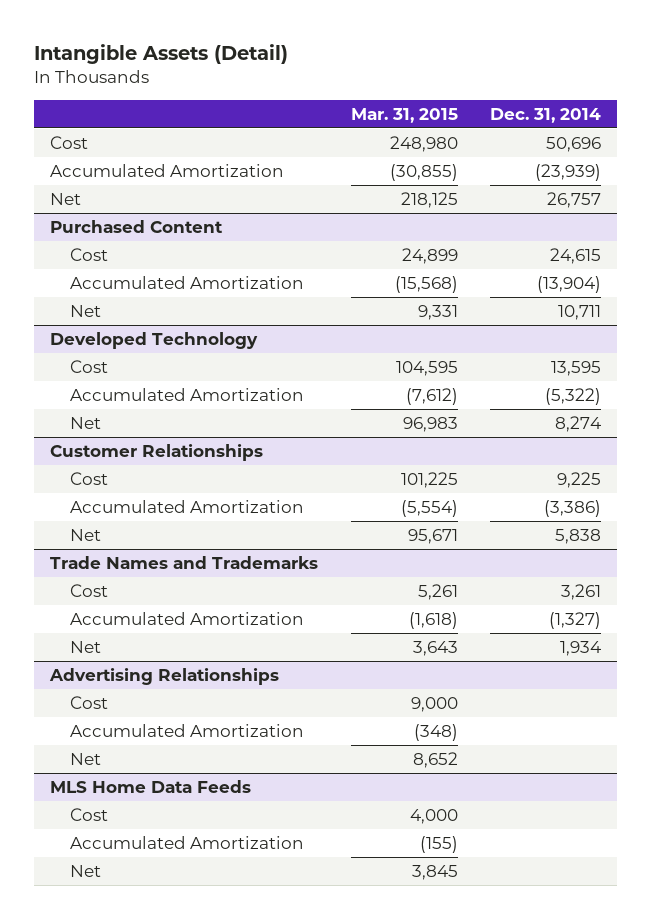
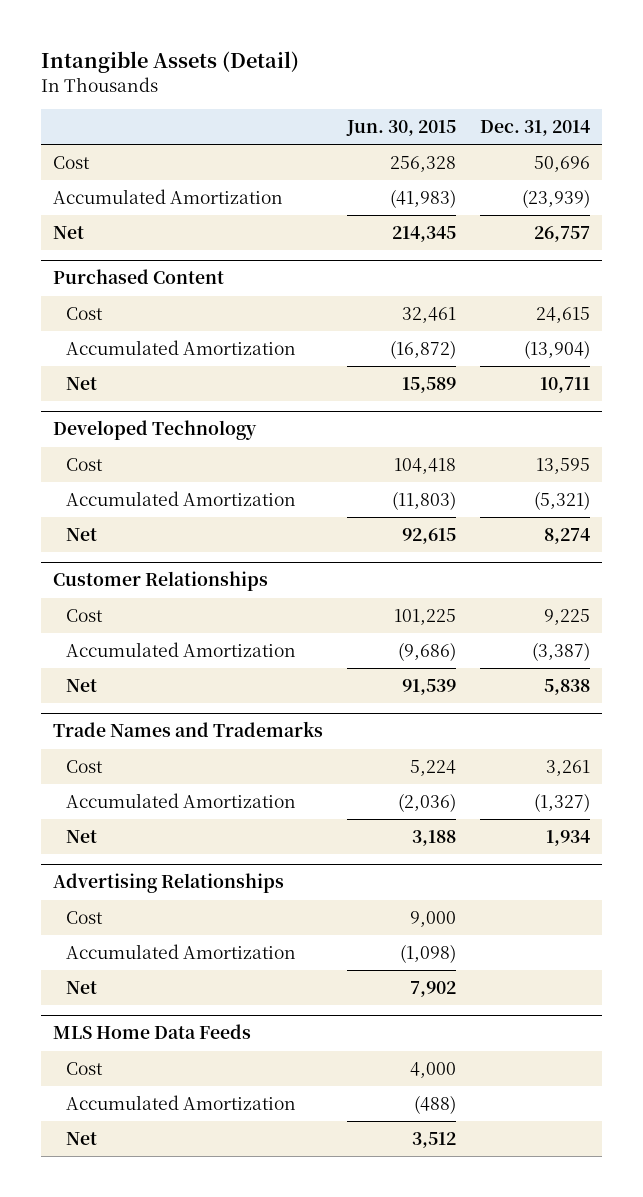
[350,108,458,124] Mar. 31, 2015 -> none
none -> [345,120,456,137] Jun. 30, 2015
[545,387,602,405] (5,322) -> [533,490,590,510] (5,321)
[544,499,602,517] (3,386) -> [531,641,590,661] (3,387)

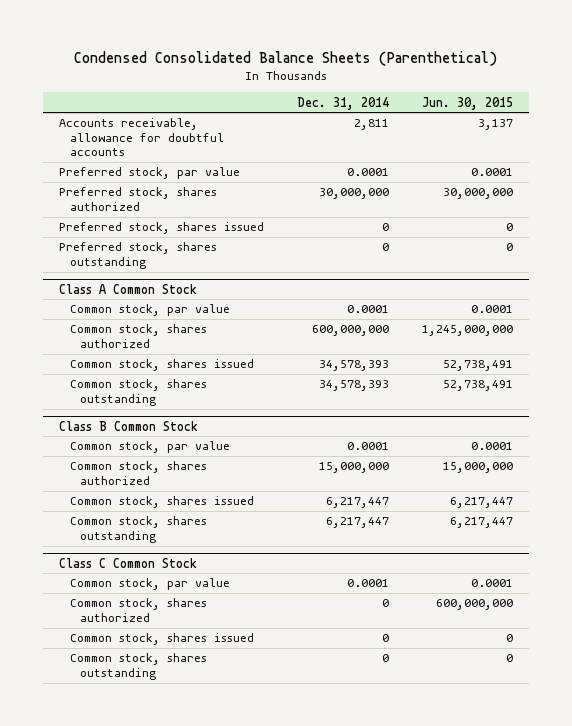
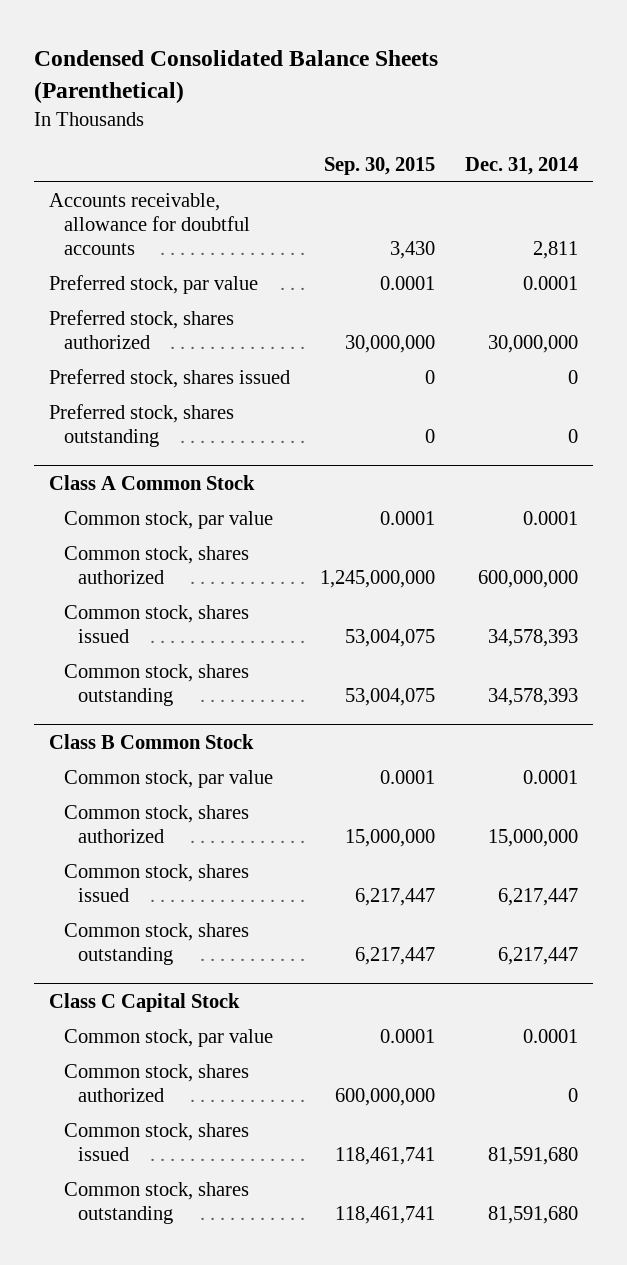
[421,96,513,110] Jun. 30, 2015 -> none
none -> [324,156,436,175] Sep. 30, 2015
[59,557,198,568] Class C Common Stock -> [49,993,241,1013] Class C Capital Stock
[382,634,390,643] 0 -> [488,1147,579,1166] 81,591,680
[382,654,390,663] 0 -> [488,1206,579,1225] 81,591,680

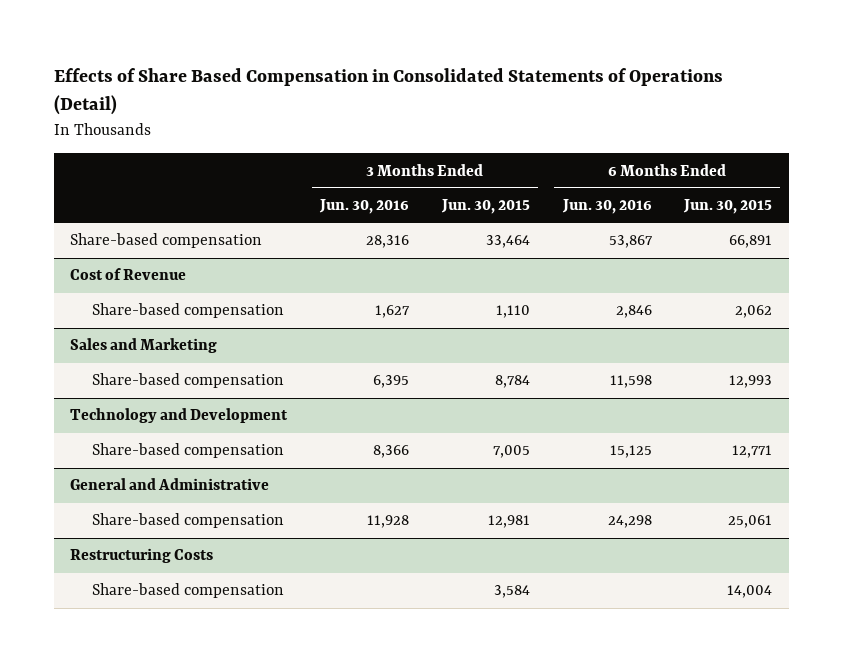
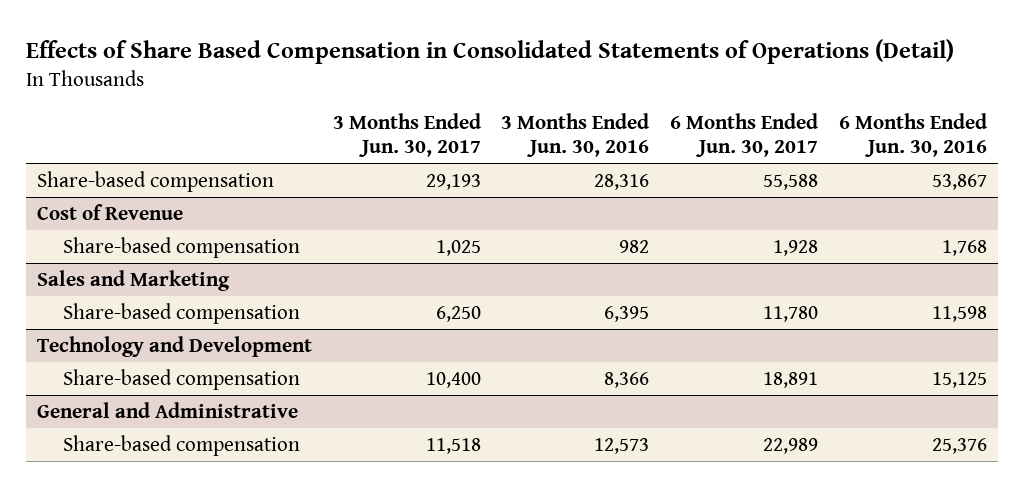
[440,199,530,215] Jun. 30, 2015 -> none
[683,199,773,215] Jun. 30, 2015 -> none
none -> [332,113,481,158] 3 Months Ended Jun. 30, 2017
none -> [670,113,819,158] 6 Months Ended Jun. 30, 2017
[375,305,411,319] 1,627 -> [619,239,650,253] 982
[615,305,652,319] 2,846 -> [942,239,988,256] 1,768
[70,548,214,564] Restructuring Costs -> none
[92,583,285,599] Share-based compensation -> none
[367,515,410,529] 11,928 -> [594,437,650,454] 12,573
[607,515,652,529] 24,298 -> [932,437,988,454] 25,376

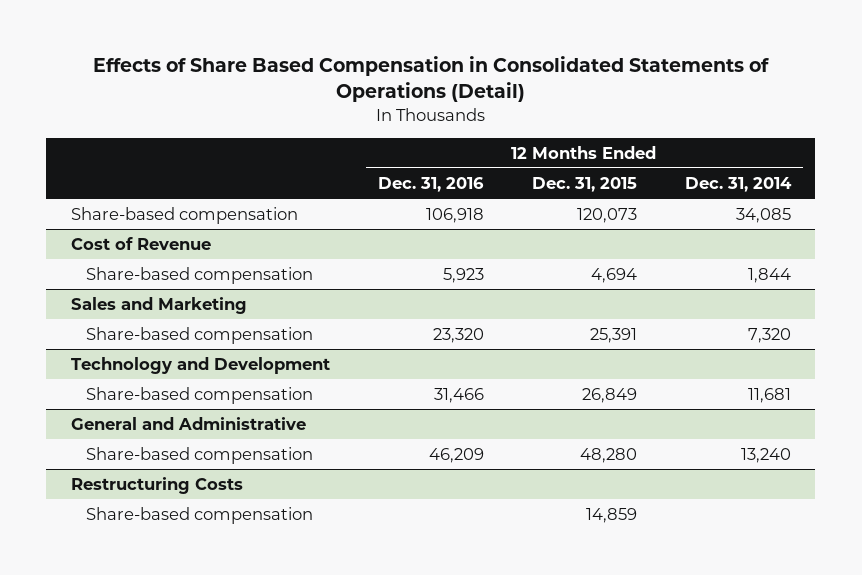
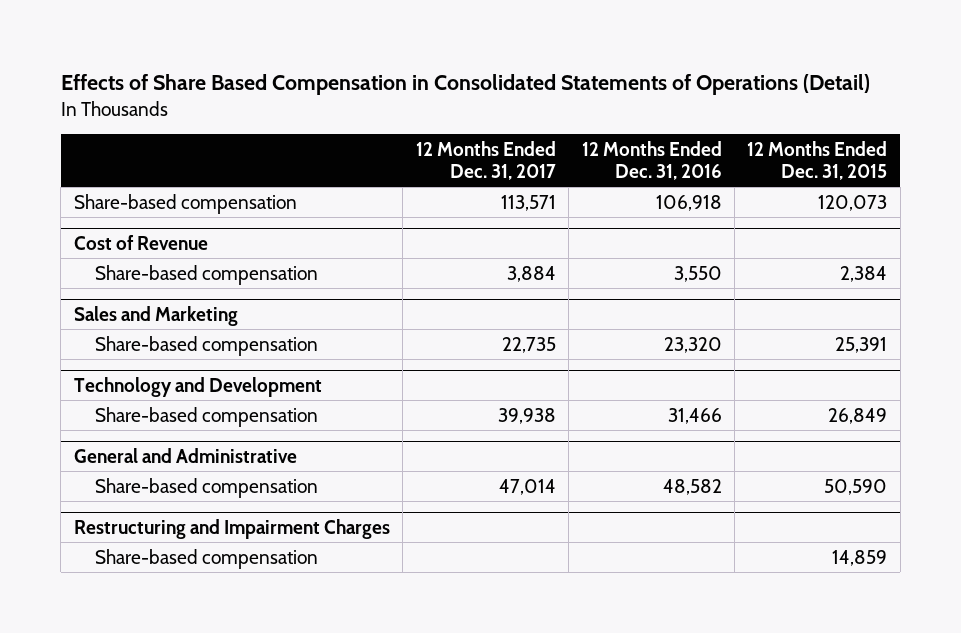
[685,176,793,192] Dec. 31, 2014 -> none
none -> [415,140,556,180] 12 Months Ended Dec. 31, 2017
[442,267,484,283] 5,923 -> [673,265,722,282] 3,550
[590,267,637,283] 4,694 -> [840,265,888,282] 2,384
[70,476,243,494] Restructuring Costs -> none
[428,447,484,463] 46,209 -> [662,478,722,495] 48,582
[579,447,637,463] 48,280 -> [824,478,888,495] 50,590
none -> [73,518,390,539] Restructuring and Impairment Charges

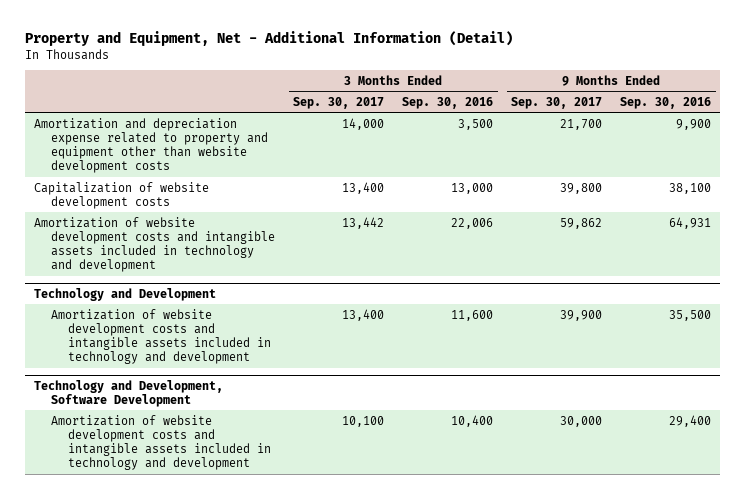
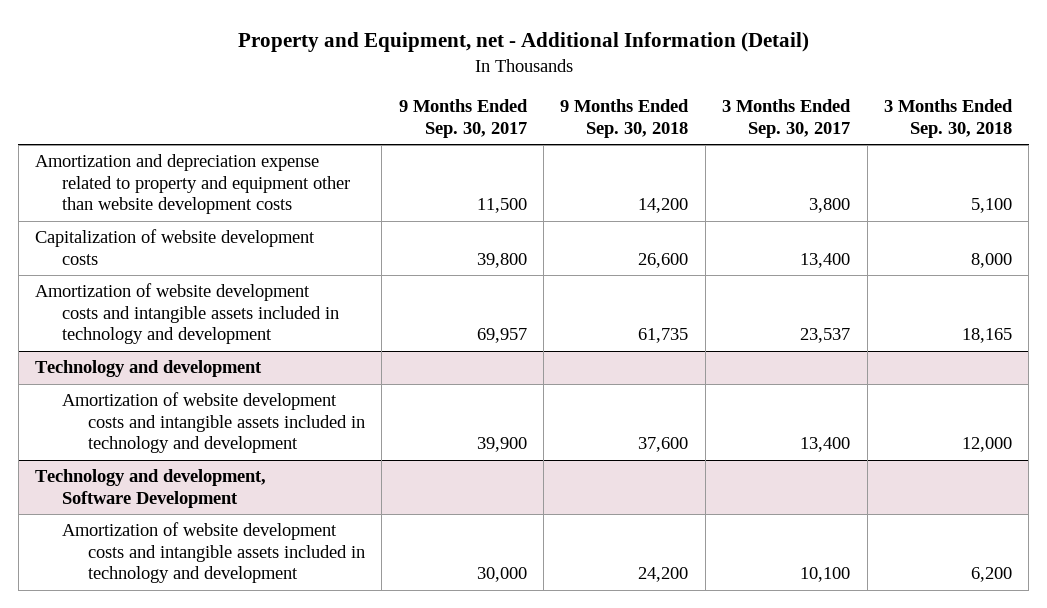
[25,31,514,47] Property and Equipment, Net - Additional Information (Detail) -> [237,31,809,52] Property and Equipment, net - Additional Information (Detail)
[402,96,494,109] Sep. 30, 2016 -> none
[620,96,712,109] Sep. 30, 2016 -> none
none -> [560,99,690,138] 9 Months Ended Sep. 30, 2018
none -> [884,99,1014,138] 3 Months Ended Sep. 30, 2018
[342,117,385,130] 14,000 -> [809,198,851,214] 3,800
[560,118,603,130] 21,700 -> [476,198,527,214] 11,500
[342,216,385,229] 13,442 -> [800,328,851,344] 23,537
[560,217,603,229] 59,862 -> [476,328,527,344] 69,957
[34,287,217,301] Technology and Development -> [35,360,263,378] Technology and development
[34,379,224,407] Technology and Development, Software Development -> [35,469,267,508] Technology and development, Software Development

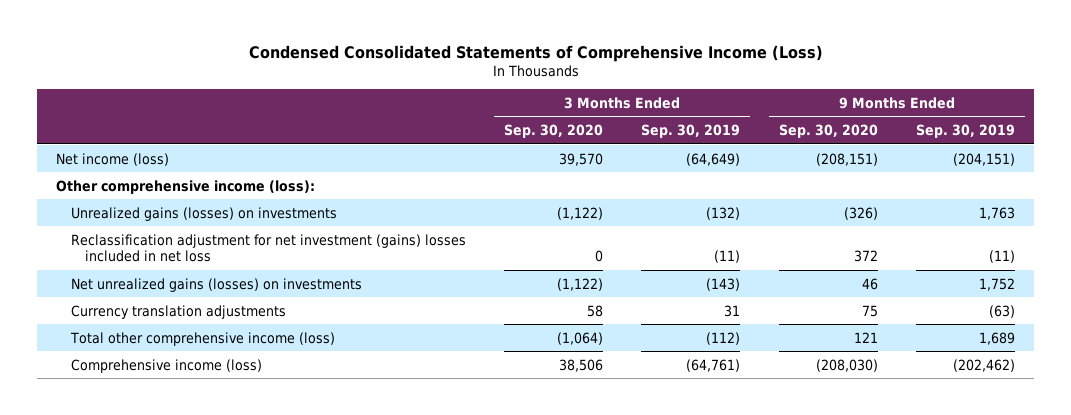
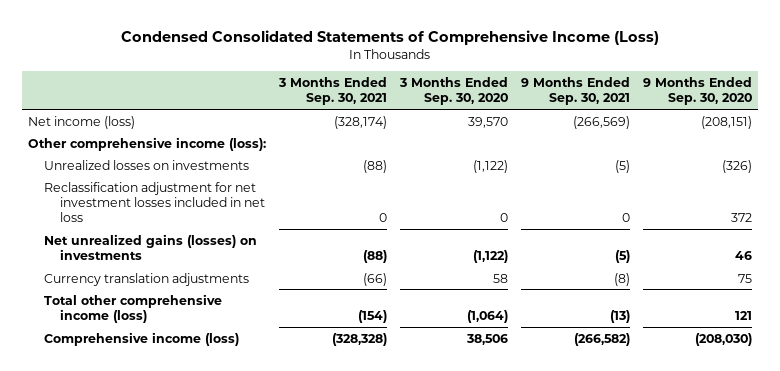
[641,124,741,139] Sep. 30, 2019 -> none
[916,124,1016,139] Sep. 30, 2019 -> none
none -> [278,77,388,106] 3 Months Ended Sep. 30, 2021
none -> [520,77,630,106] 9 Months Ended Sep. 30, 2021
[70,206,337,221] Unrealized gains (losses) on investments -> [44,159,250,170] Unrealized losses on investments
[70,233,466,263] Reclassification adjustment for net investment (gains) losses included in net loss -> [44,181,266,223] Reclassification adjustment for net investment losses included in net loss

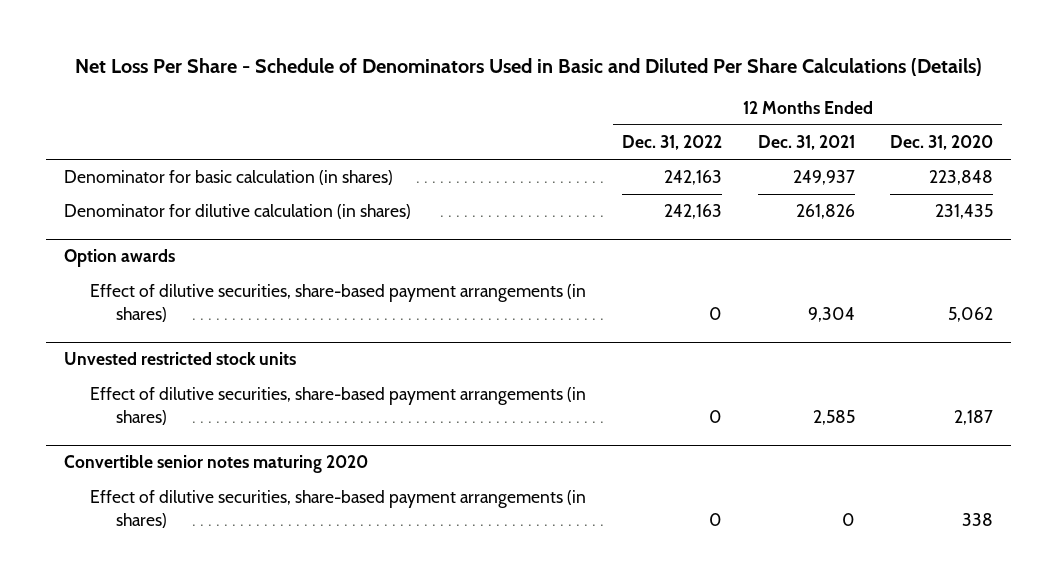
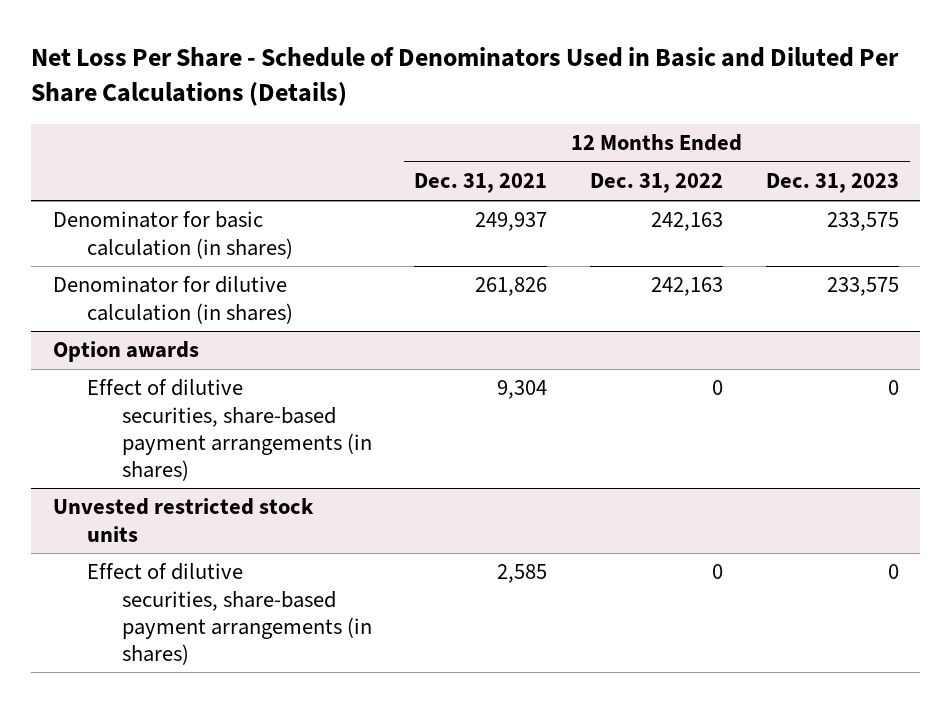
[890,135,994,151] Dec. 31, 2020 -> none
none -> [765,173,899,194] Dec. 31, 2023
[64,455,369,474] Convertible senior notes maturing 2020 -> none
[90,490,587,528] Effect of dilutive securities, share-based payment arrangements (in shares) -> none

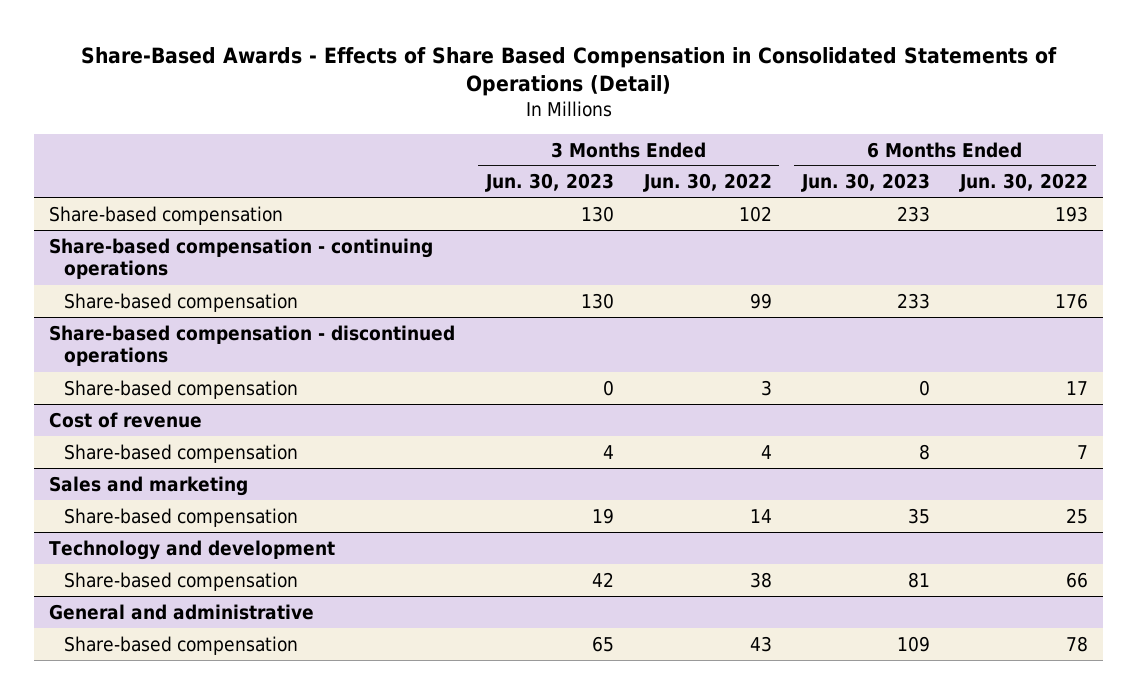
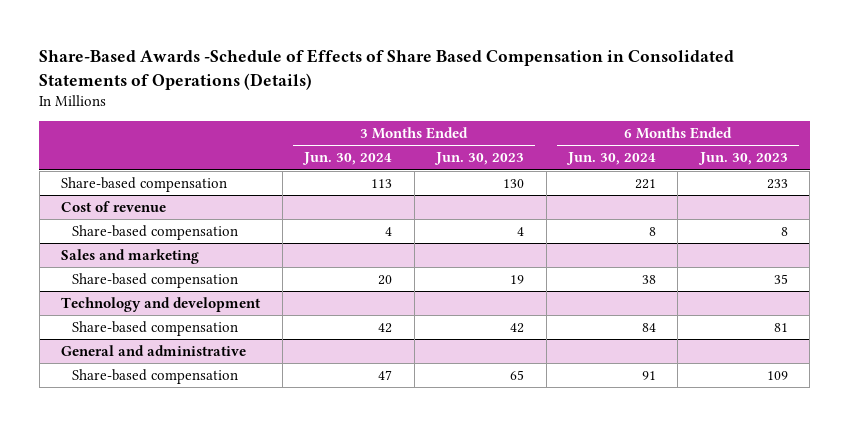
[80,46,1057,97] Share-Based Awards - Effects of Share Based Compensation in Consolidated Statements of Operations (Detail) -> [39,49,735,90] Share-Based Awards -Schedule of Effects of Share Based Compensation in Consolidated Statements of Operations (Details)
[642,173,772,193] Jun. 30, 2022 -> none
[959,173,1089,193] Jun. 30, 2022 -> none
none -> [302,152,393,166] Jun. 30, 2024
none -> [566,152,657,166] Jun. 30, 2024
[49,237,434,280] Share-based compensation - continuing operations -> none
[63,292,298,312] Share-based compensation -> none
[49,324,456,367] Share-based compensation - discontinued operations -> none
[63,379,298,399] Share-based compensation -> none

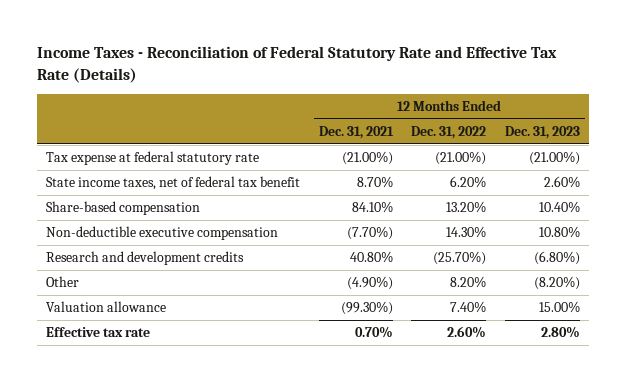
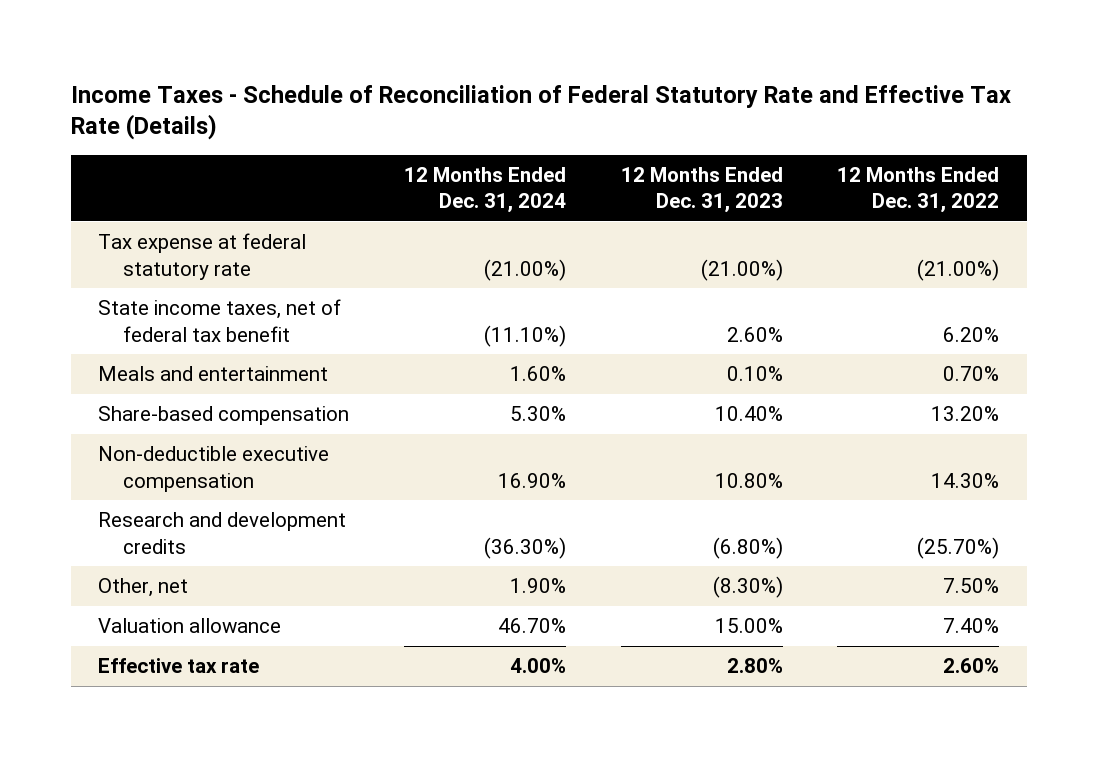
[36,46,557,83] Income Taxes - Reconciliation of Federal Statutory Rate and Effective Tax Rate (Details) -> [70,84,1011,141] Income Taxes - Schedule of Reconciliation of Federal Statutory Rate and Effective Tax Rate (Details)
[318,125,394,139] Dec. 31, 2021 -> none
none -> [403,166,566,214] 12 Months Ended Dec. 31, 2024
none -> [98,366,329,382] Meals and entertainment
[45,276,79,288] Other -> [98,578,189,598] Other, net
[450,276,487,289] 8.20% -> [943,578,1000,594] 7.50%
[533,276,580,291] (8.20%) -> [712,576,783,599] (8.30%)

